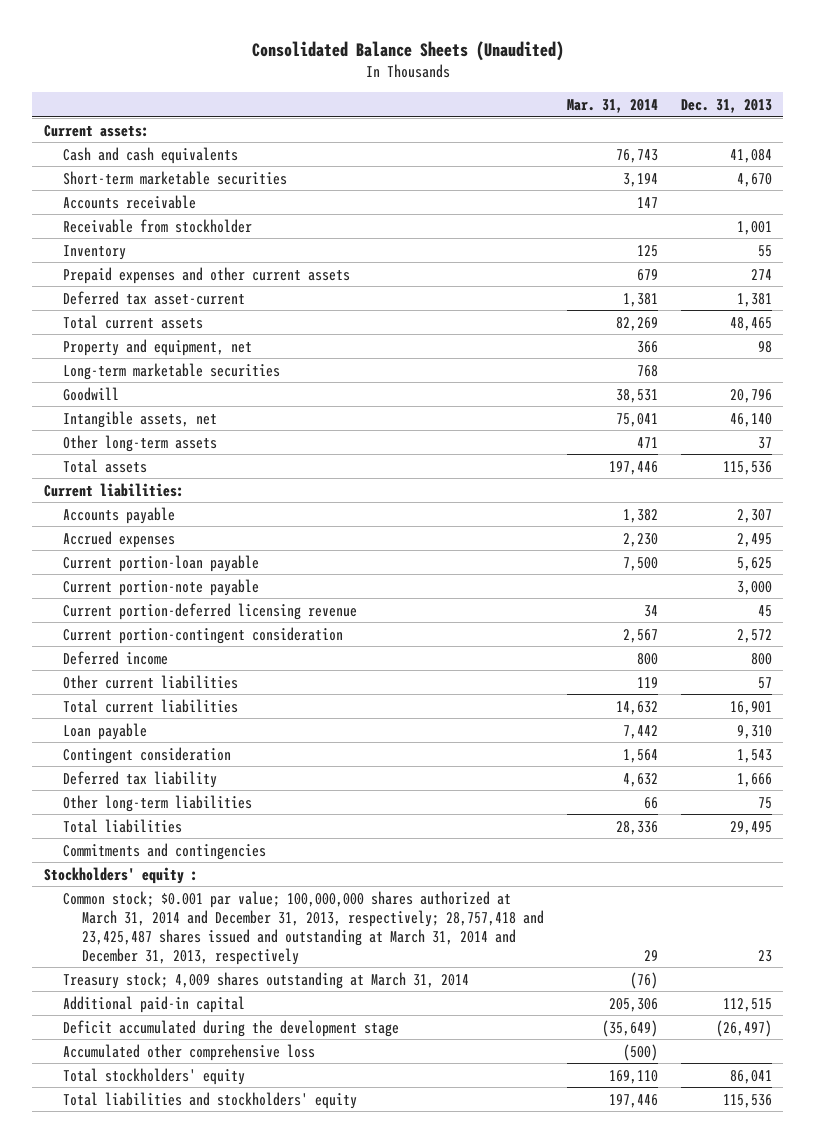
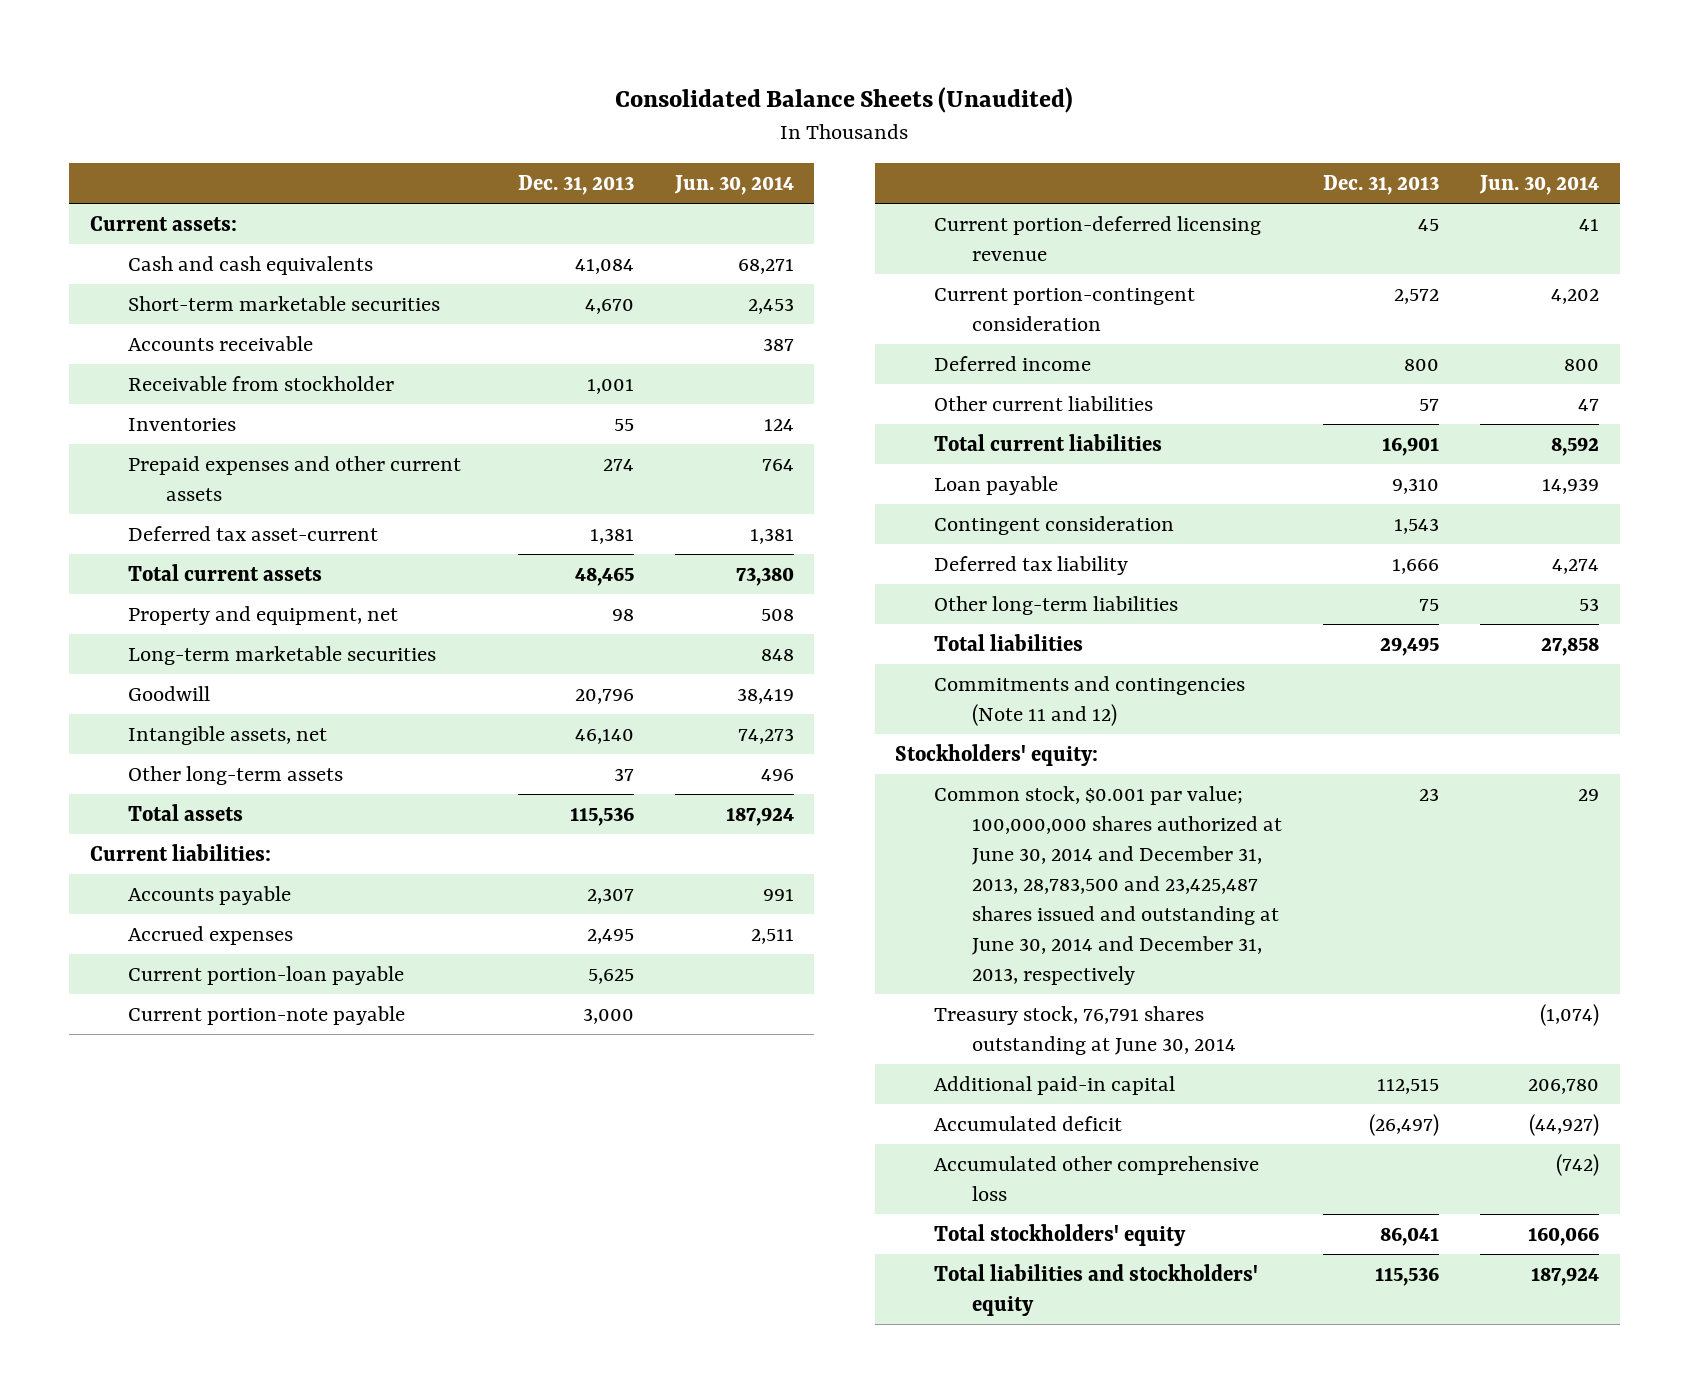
[567,99,659,114] Mar. 31, 2014 -> none
none -> [673,175,794,196] Jun. 30, 2014
[62,244,126,260] Inventory -> [128,417,237,431] Inventories
[62,842,266,860] Commitments and contingencies -> [933,675,1245,726] Commitments and contingencies (Note 11 and 12)
[43,866,198,884] Stockholders' equity : -> [895,743,1099,766] Stockholders' equity:
[62,890,545,965] Common stock; $0.001 par value; 100,000,000 shares authorized at March 31, 2014 and December 31, 2013, respectively; 28,757,418 and 23,425,487 shares issued and outstanding at March 31, 2014 and December 31, 2013, respectively -> [933,785,1282,986] Common stock, $0.001 par value; 100,000,000 shares authorized at June 30, 2014 and December 31, 2013, 28,783,500 and 23,425,487 shares issued and outstanding at June 30, 2014 and December 31, 2013, respectively
[62,971,469,989] Treasury stock; 4,009 shares outstanding at March 31, 2014 -> [933,1005,1236,1055] Treasury stock, 76,791 shares outstanding at June 30, 2014
[62,1019,399,1037] Deficit accumulated during the development stage -> [933,1115,1122,1131] Accumulated deficit

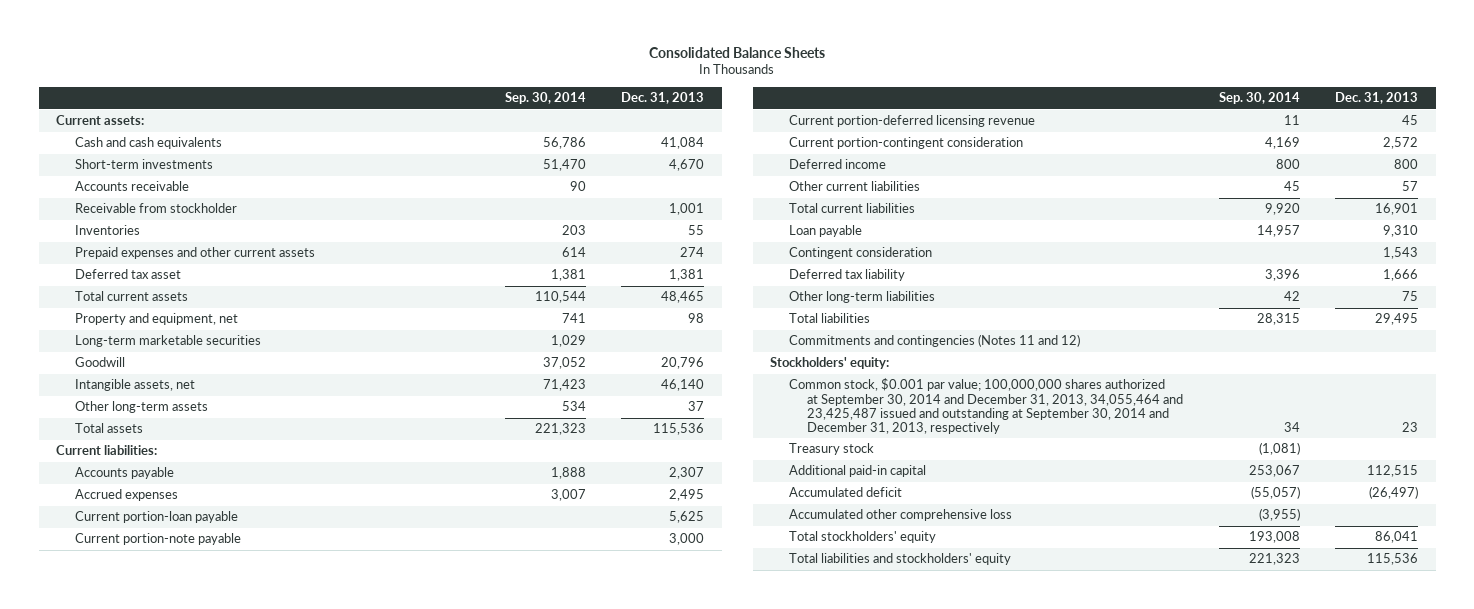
[615,86,1074,113] Consolidated Balance Sheets (Unaudited) -> [649,46,826,58] Consolidated Balance Sheets
[673,175,794,196] Jun. 30, 2014 -> none
none -> [504,91,586,104] Sep. 30, 2014
[128,295,441,311] Short-term marketable securities -> [74,159,213,170] Short-term investments
[128,525,379,541] Deferred tax asset-current -> [74,269,181,280] Deferred tax asset
[933,675,1245,726] Commitments and contingencies (Note 11 and 12) -> [788,334,1080,348] Commitments and contingencies (Notes 11 and 12)
[933,785,1282,986] Common stock, $0.001 par value; 100,000,000 shares authorized at June 30, 2014 and December 31, 2013, 28,783,500 and 23,425,487 shares issued and outstanding at June 30, 2014 and December 31, 2013, respectively -> [788,378,1184,434] Common stock, $0.001 par value; 100,000,000 shares authorized at September 30, 2014 and December 31, 2013, 34,055,464 and 23,425,487 issued and outstanding at September 30, 2014 and December 31, 2013, respectively
[933,1005,1236,1055] Treasury stock, 76,791 shares outstanding at June 30, 2014 -> [788,443,874,456] Treasury stock

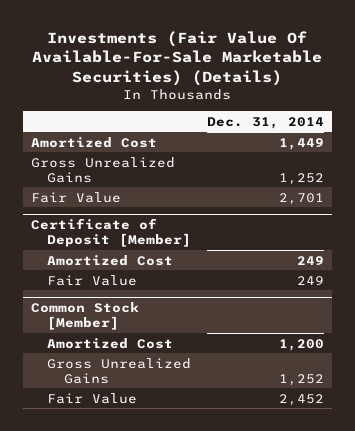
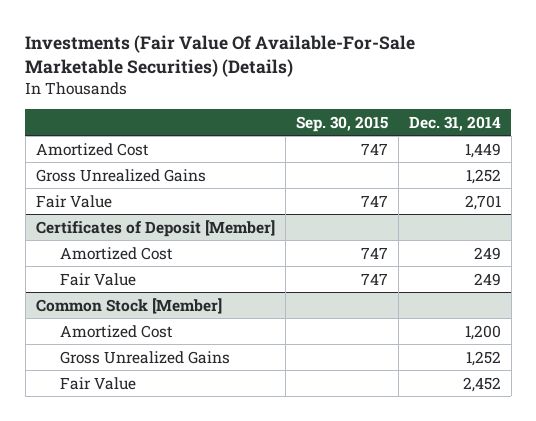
none -> [295,115,388,132] Sep. 30, 2015
[30,218,192,248] Certificate of Deposit [Member] -> [35,219,275,237] Certificates of Deposit [Member]

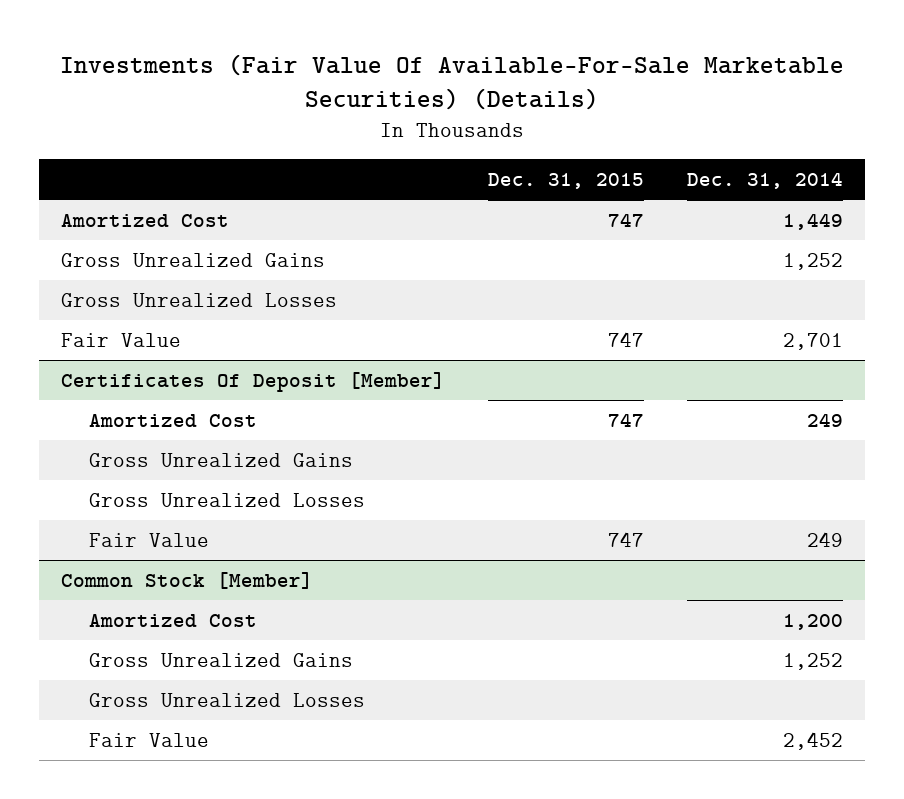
[295,115,388,132] Sep. 30, 2015 -> none
none -> [488,172,645,189] Dec. 31, 2015
none -> [60,292,337,307] Gross Unrealized Losses
[35,219,275,237] Certificates of Deposit [Member] -> [60,371,445,392] Certificates Of Deposit [Member]
none -> [88,452,353,467] Gross Unrealized Gains
none -> [88,492,365,507] Gross Unrealized Losses
none -> [88,692,365,707] Gross Unrealized Losses

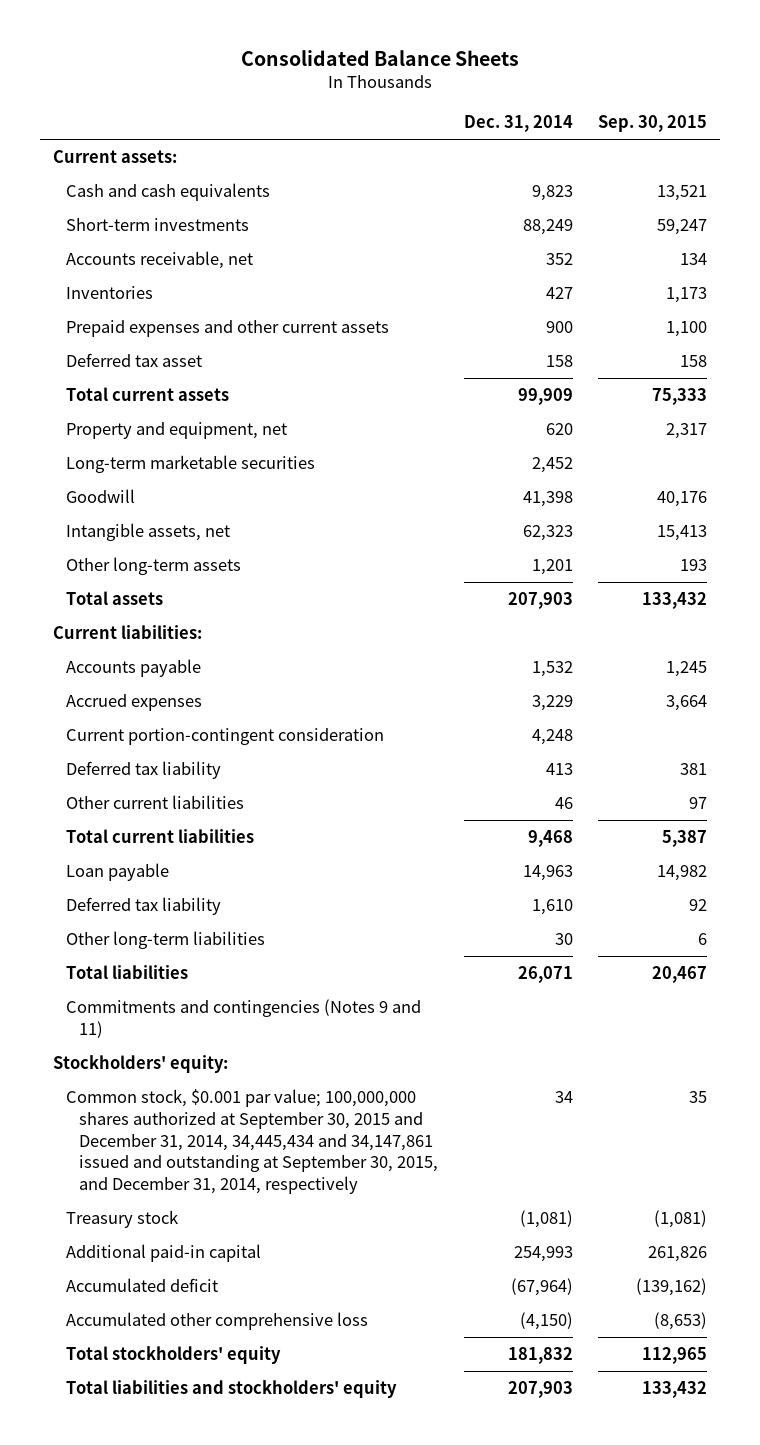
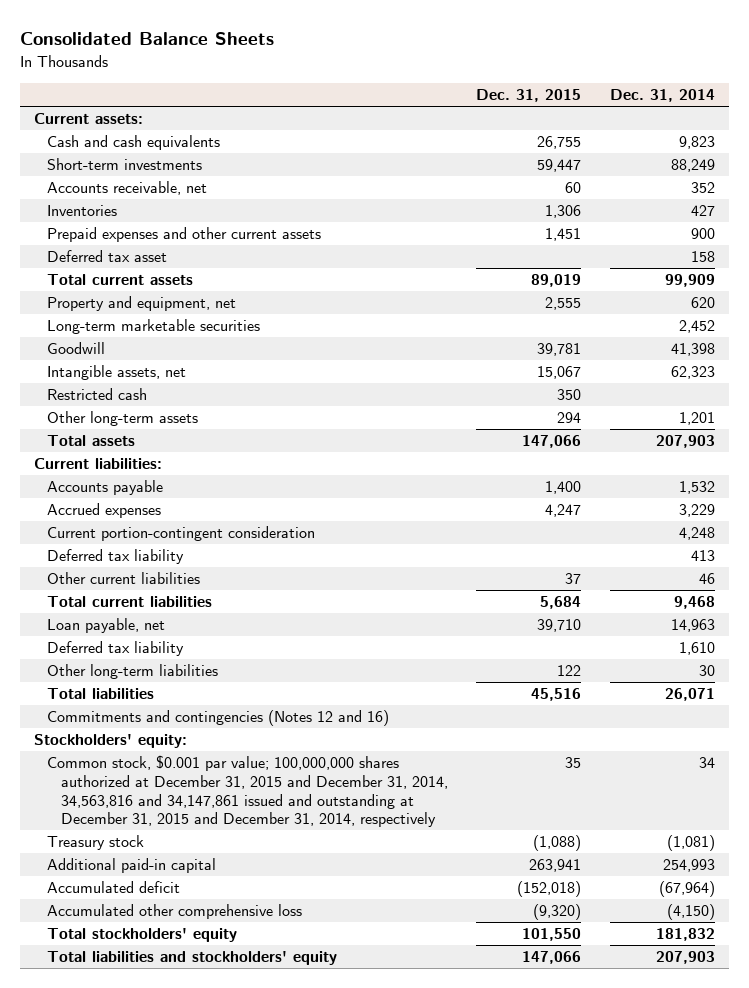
[598,115,708,133] Sep. 30, 2015 -> none
none -> [476,89,582,103] Dec. 31, 2015
none -> [47,388,148,401] Restricted cash
[65,863,169,882] Loan payable -> [47,618,166,634] Loan payable, net
[65,999,421,1038] Commitments and contingencies (Notes 9 and 11) -> [47,710,390,727] Commitments and contingencies (Notes 12 and 16)
[65,1089,438,1194] Common stock, $0.001 par value; 100,000,000 shares authorized at September 30, 2015 and December 31, 2014, 34,445,434 and 34,147,861 issued and outstanding at September 30, 2015, and December 31, 2014, respectively -> [47,755,448,828] Common stock, $0.001 par value; 100,000,000 shares authorized at December 31, 2015 and December 31, 2014, 34,563,816 and 34,147,861 issued and outstanding at December 31, 2015 and December 31, 2014, respectively

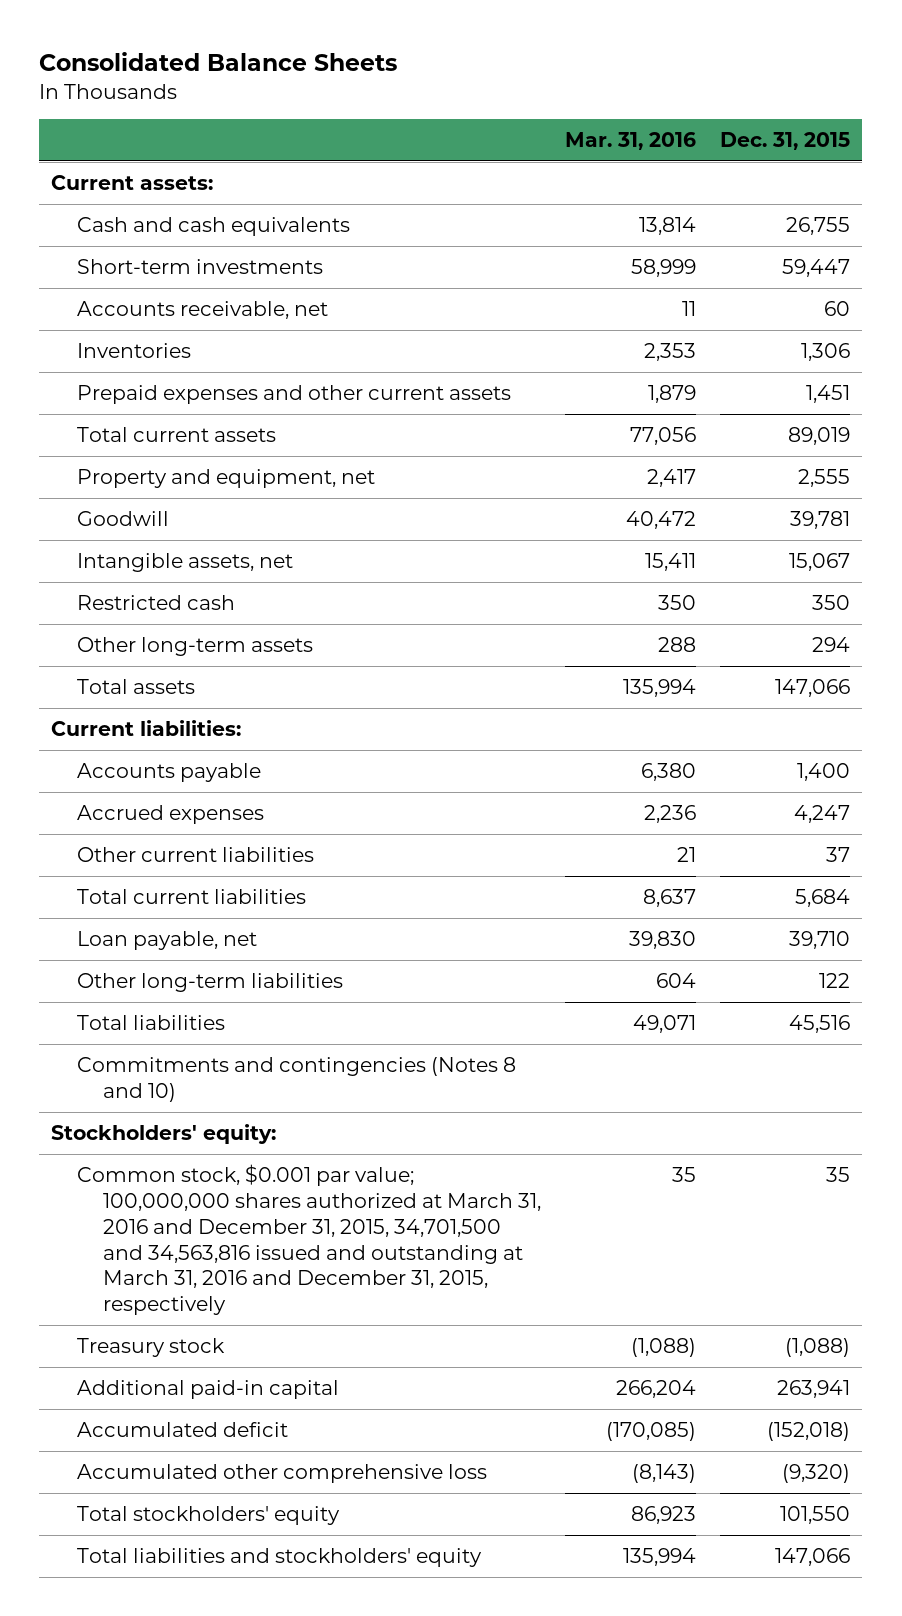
[609,89,715,103] Dec. 31, 2014 -> none
none -> [565,132,697,151] Mar. 31, 2016
[47,250,168,263] Deferred tax asset -> none
[47,319,261,335] Long-term marketable securities -> none
[47,526,316,542] Current portion-contingent consideration -> none
[47,549,185,565] Deferred tax liability -> none
[47,641,185,657] Deferred tax liability -> none
[47,710,390,727] Commitments and contingencies (Notes 12 and 16) -> [77,1057,517,1102] Commitments and contingencies (Notes 8 and 10)
[47,755,448,828] Common stock, $0.001 par value; 100,000,000 shares authorized at December 31, 2015 and December 31, 2014, 34,563,816 and 34,147,861 issued and outstanding at December 31, 2015 and December 31, 2014, respectively -> [77,1164,541,1316] Common stock, $0.001 par value; 100,000,000 shares authorized at March 31, 2016 and December 31, 2015, 34,701,500 and 34,563,816 issued and outstanding at March 31, 2016 and December 31, 2015, respectively

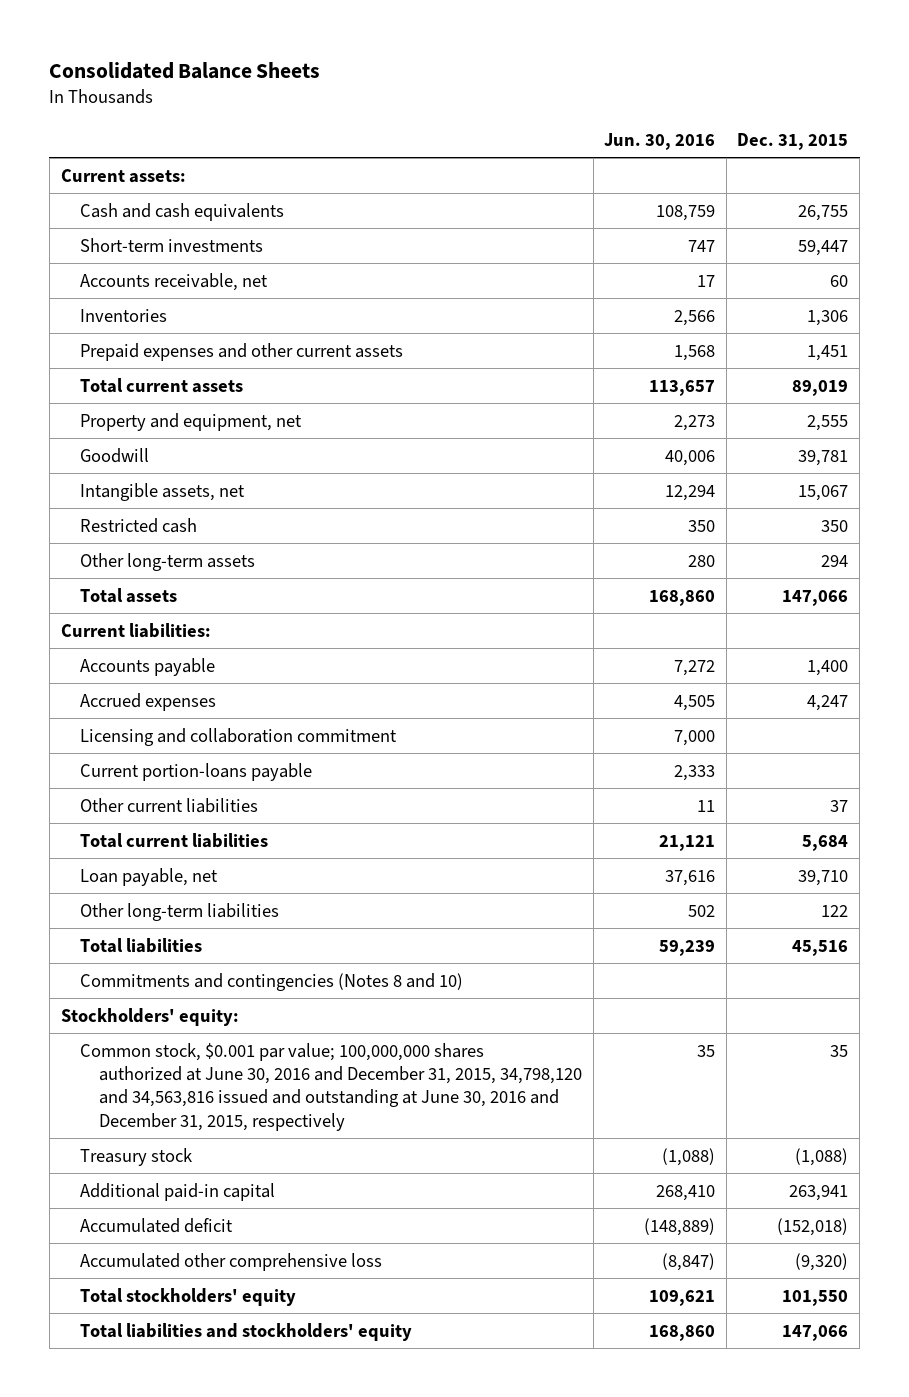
[565,132,697,151] Mar. 31, 2016 -> none
none -> [604,132,716,150] Jun. 30, 2016
none -> [79,727,397,746] Licensing and collaboration commitment
none -> [79,762,312,781] Current portion-loans payable
[77,1164,541,1316] Common stock, $0.001 par value; 100,000,000 shares authorized at March 31, 2016 and December 31, 2015, 34,701,500 and 34,563,816 issued and outstanding at March 31, 2016 and December 31, 2015, respectively -> [79,1042,582,1131] Common stock, $0.001 par value; 100,000,000 shares authorized at June 30, 2016 and December 31, 2015, 34,798,120 and 34,563,816 issued and outstanding at June 30, 2016 and December 31, 2015, respectively

